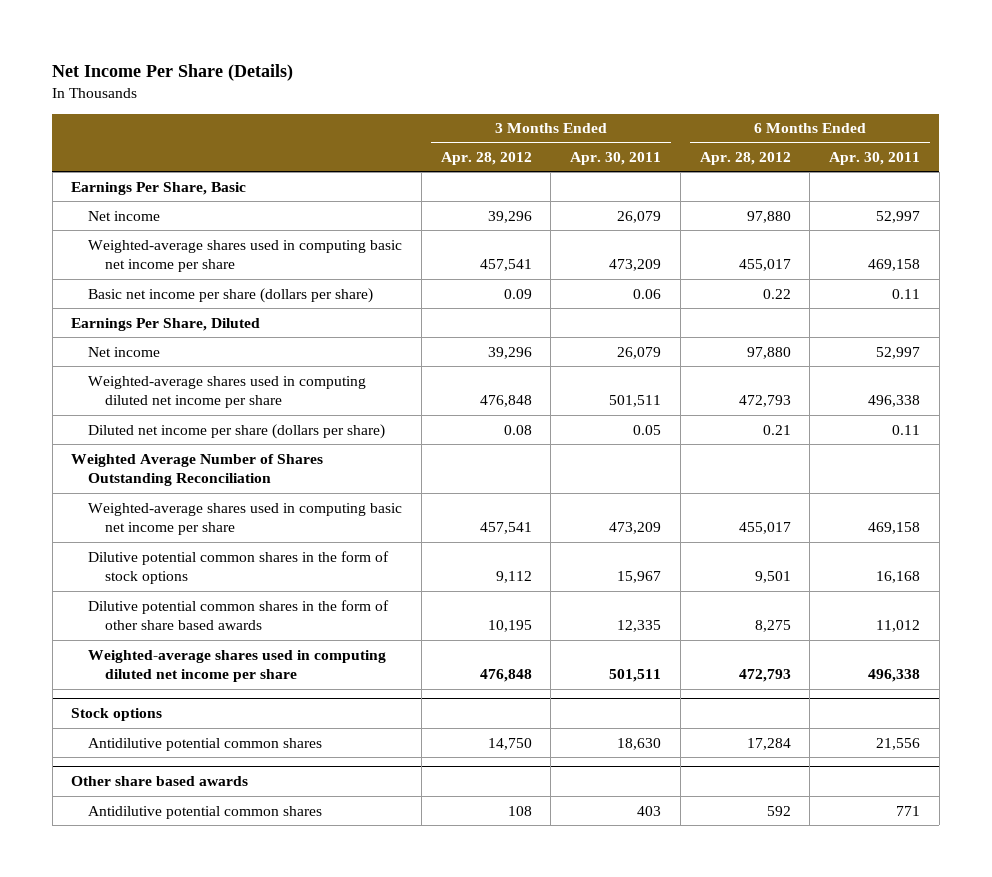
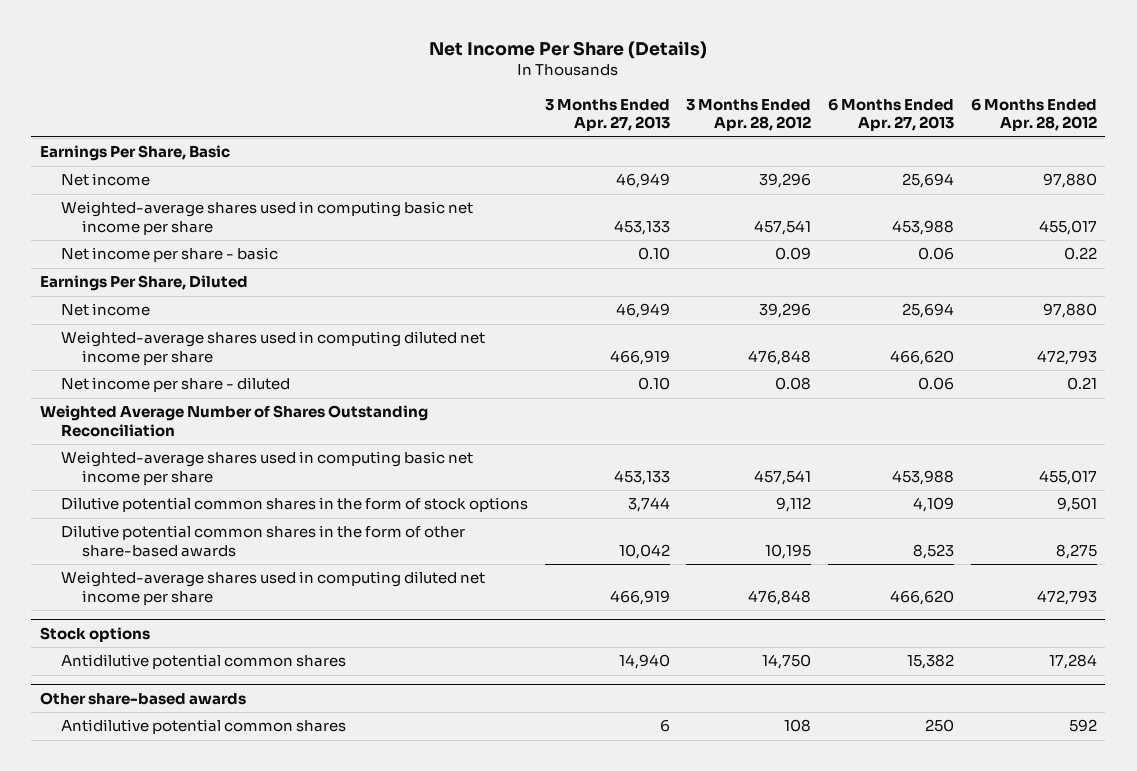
[570,152,662,166] Apr. 30, 2011 -> none
[829,152,921,166] Apr. 30, 2011 -> none
none -> [544,98,670,132] 3 Months Ended Apr. 27, 2013
none -> [828,97,955,132] 6 Months Ended Apr. 27, 2013
[88,287,374,303] Basic net income per share (dollars per share) -> [60,247,278,263] Net income per share - basic
[88,423,386,439] Diluted net income per share (dollars per share) -> [60,377,290,393] Net income per share - diluted
[88,599,390,631] Dilutive potential common shares in the form of other share based awards -> [60,525,465,557] Dilutive potential common shares in the form of other share-based awards
[71,776,249,787] Other share based awards -> [39,691,246,705] Other share-based awards

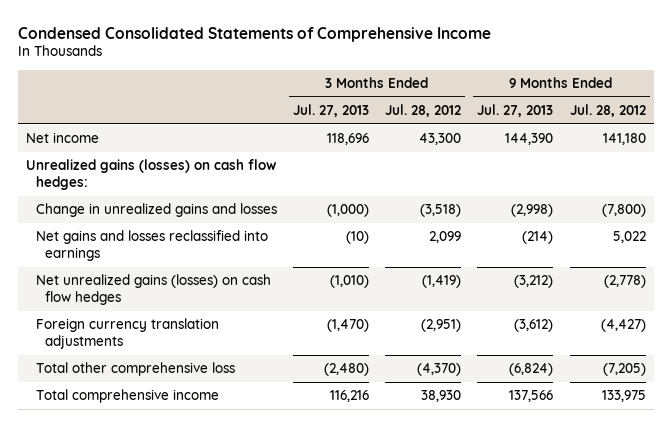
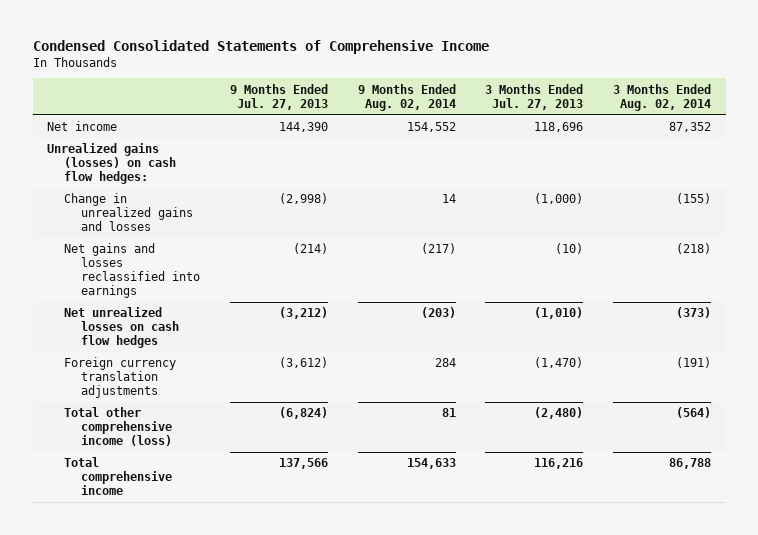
[385,104,462,118] Jul. 28, 2012 -> none
[569,104,646,118] Jul. 28, 2012 -> none
none -> [357,83,456,111] 9 Months Ended Aug. 02, 2014
none -> [612,83,711,111] 3 Months Ended Aug. 02, 2014
[35,274,271,306] Net unrealized gains (losses) on cash flow hedges -> [64,307,180,349] Net unrealized losses on cash flow hedges
[35,362,235,377] Total other comprehensive loss -> [64,407,173,447] Total other comprehensive income (loss)

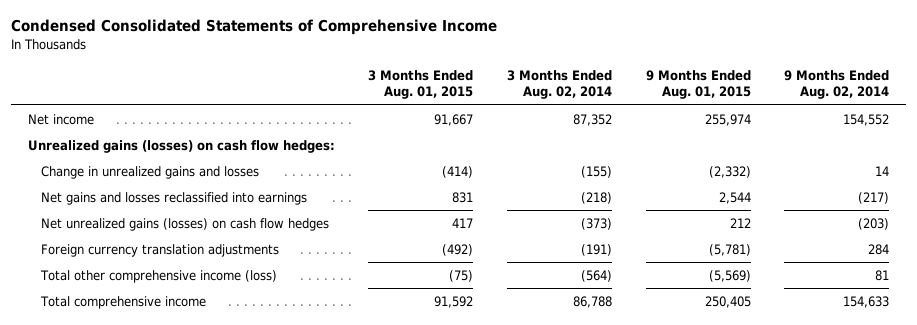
[229,83,328,110] 9 Months Ended Jul. 27, 2013 -> none
[485,83,584,110] 3 Months Ended Jul. 27, 2013 -> none
none -> [368,70,474,100] 3 Months Ended Aug. 01, 2015
none -> [645,70,751,100] 9 Months Ended Aug. 01, 2015
[64,307,180,349] Net unrealized losses on cash flow hedges -> [40,217,329,231] Net unrealized gains (losses) on cash flow hedges

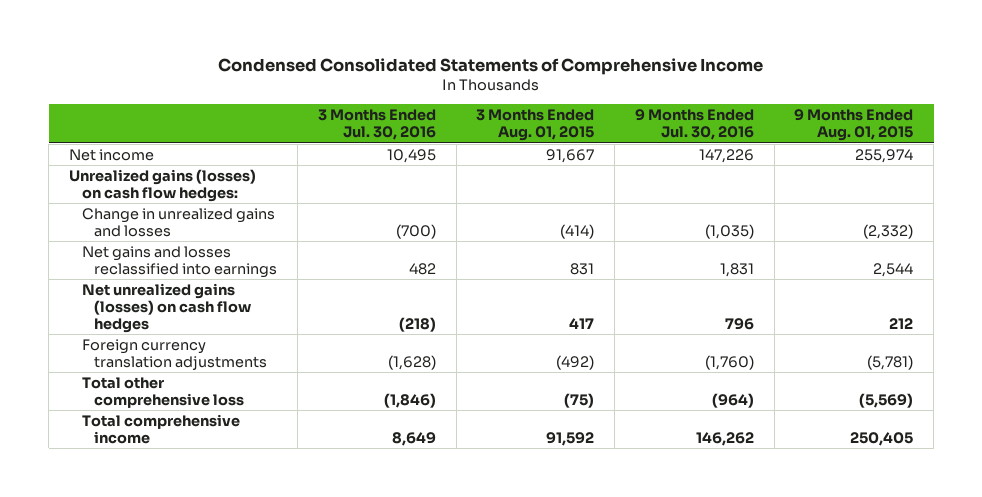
[506,70,612,100] 3 Months Ended Aug. 02, 2014 -> none
[784,70,890,100] 9 Months Ended Aug. 02, 2014 -> none
none -> [317,109,436,141] 3 Months Ended Jul. 30, 2016
none -> [634,109,754,141] 9 Months Ended Jul. 30, 2016
[39,269,277,283] Total other comprehensive income (loss) -> [81,376,245,408] Total other comprehensive loss

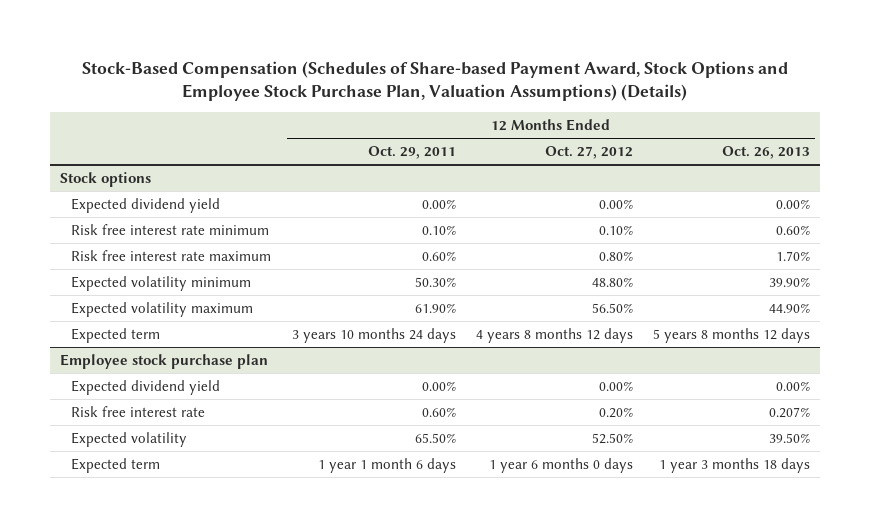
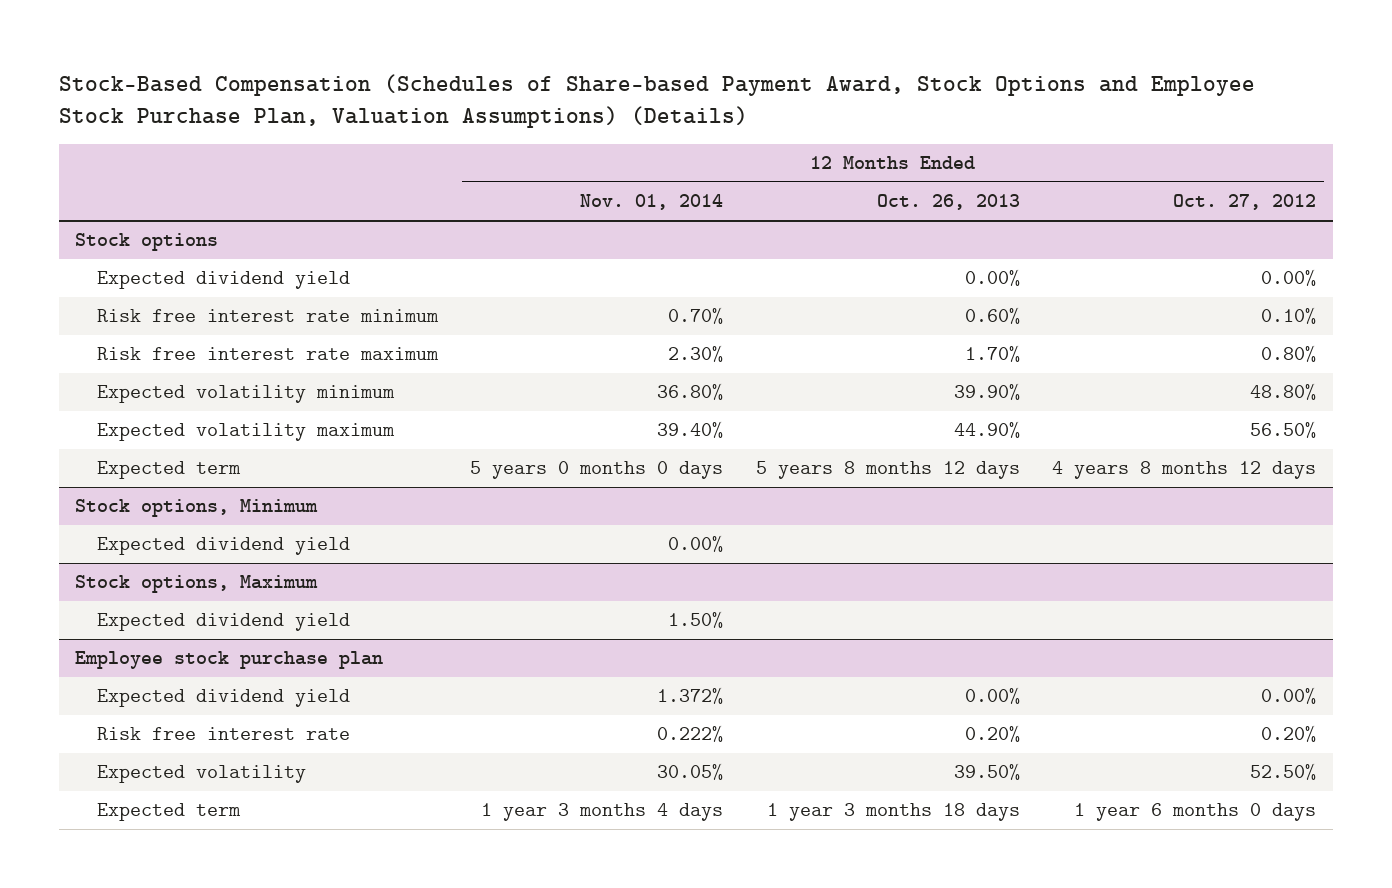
[367,146,456,160] Oct. 29, 2011 -> none
none -> [580,194,724,211] Nov. 01, 2014
none -> [75,499,319,518] Stock options, Minimum
none -> [96,537,350,556] Expected dividend yield
none -> [75,575,319,594] Stock options, Maximum
none -> [96,613,350,632] Expected dividend yield
[769,406,811,418] 0.207% -> [964,725,1020,743] 0.20%

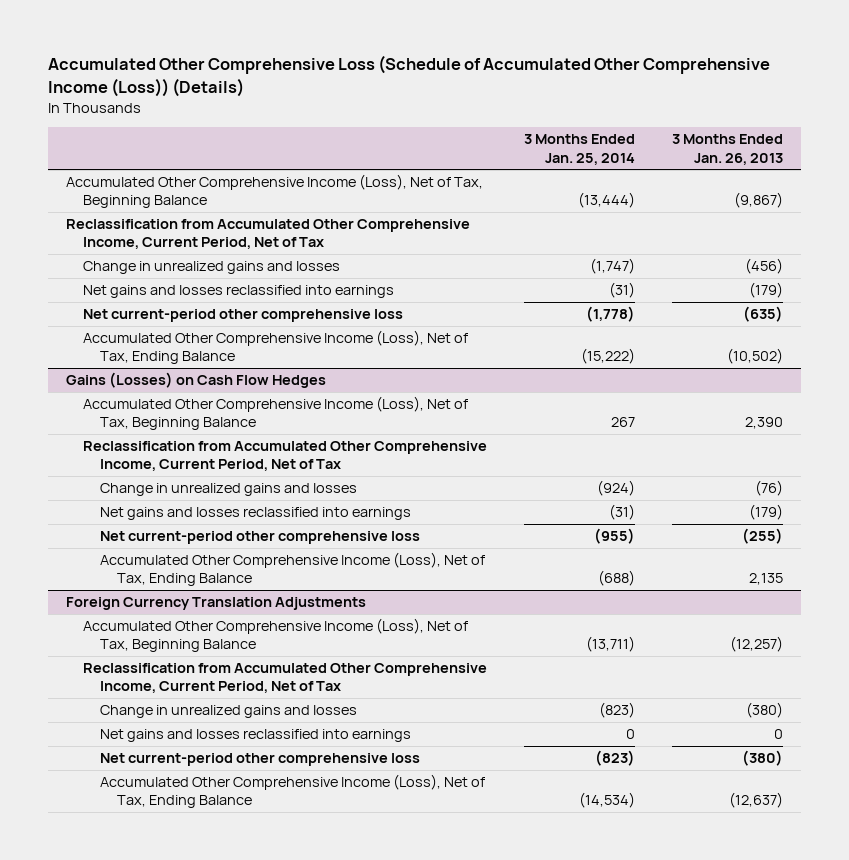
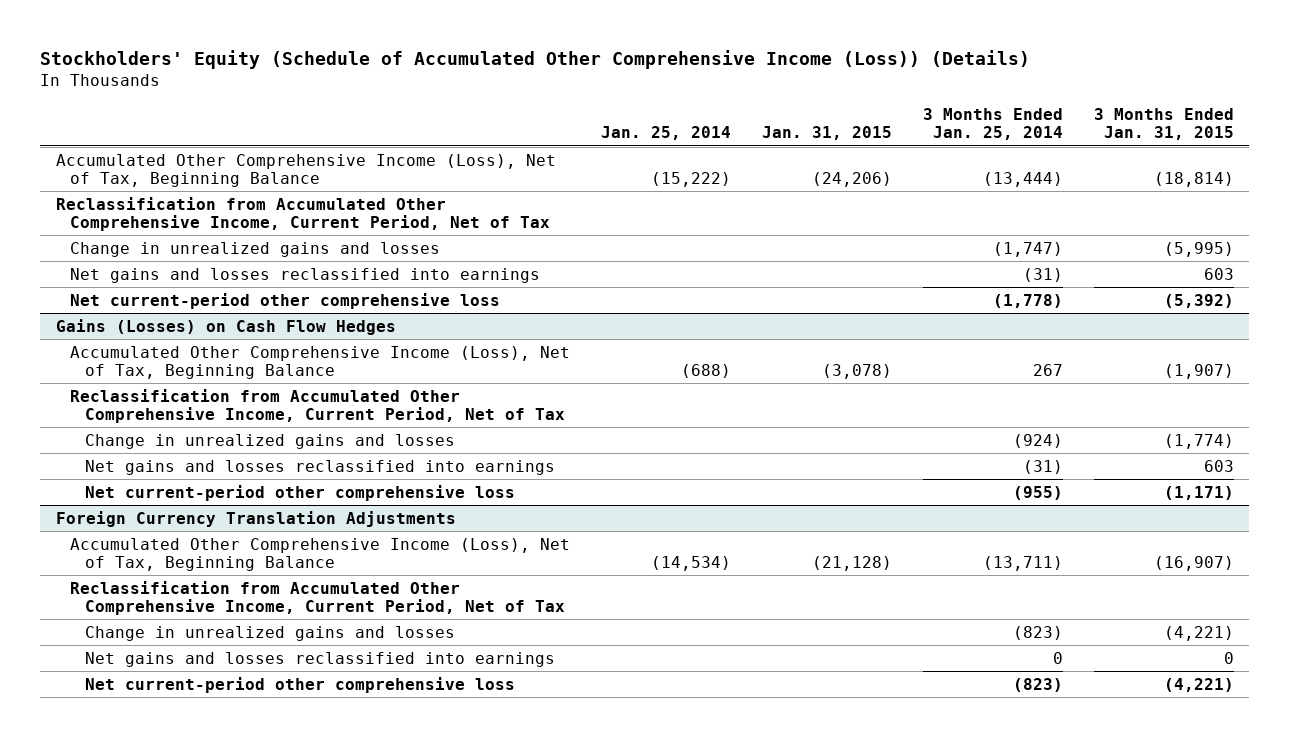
[47,55,770,98] Accumulated Other Comprehensive Loss (Schedule of Accumulated Other Comprehensive Income (Loss)) (Details) -> [40,49,1031,69] Stockholders' Equity (Schedule of Accumulated Other Comprehensive Income (Loss)) (Details)
[671,134,783,165] 3 Months Ended Jan. 26, 2013 -> none
none -> [601,126,732,141] Jan. 25, 2014
none -> [761,126,892,141] Jan. 31, 2015
none -> [1093,108,1234,141] 3 Months Ended Jan. 31, 2015
[83,330,469,365] Accumulated Other Comprehensive Income (Loss), Net of Tax, Ending Balance -> none
[99,552,485,587] Accumulated Other Comprehensive Income (Loss), Net of Tax, Ending Balance -> none
[99,774,485,809] Accumulated Other Comprehensive Income (Loss), Net of Tax, Ending Balance -> none

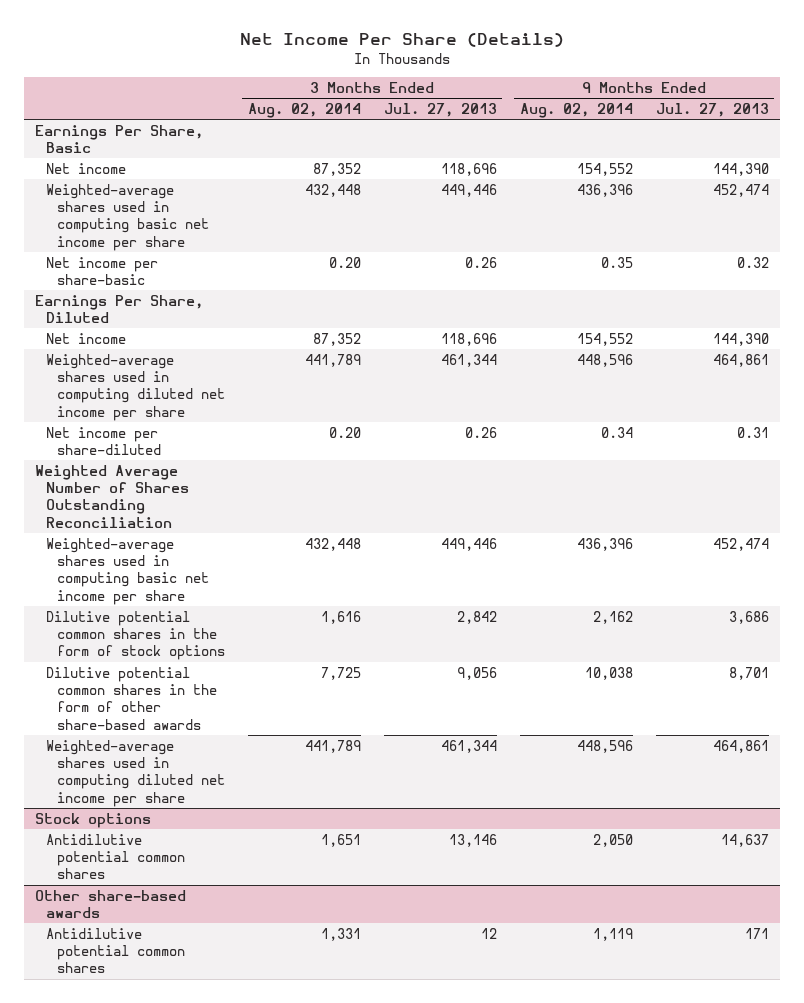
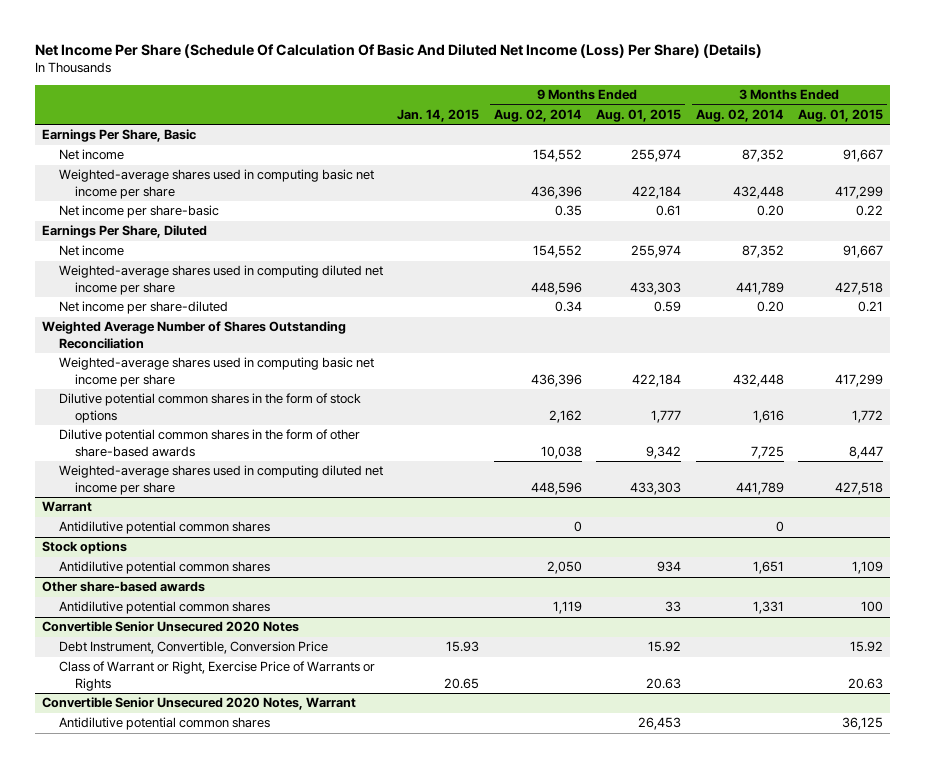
[239,33,564,48] Net Income Per Share (Details) -> [35,43,763,58] Net Income Per Share (Schedule Of Calculation Of Basic And Diluted Net Income (Loss) Per Share) (Details)
[383,103,497,118] Jul. 27, 2013 -> none
[655,103,769,118] Jul. 27, 2013 -> none
none -> [397,108,480,122] Jan. 14, 2015
none -> [596,108,682,122] Aug. 01, 2015
none -> [798,108,884,122] Aug. 01, 2015
none -> [42,501,93,513] Warrant
none -> [58,521,270,535] Antidilutive potential common shares
none -> [42,621,300,633] Convertible Senior Unsecured 2020 Notes
none -> [58,641,328,655] Debt Instrument, Convertible, Conversion Price
none -> [58,661,375,691] Class of Warrant or Right, Exercise Price of Warrants or Rights
none -> [42,697,357,711] Convertible Senior Unsecured 2020 Notes, Warrant
none -> [58,717,270,731] Antidilutive potential common shares

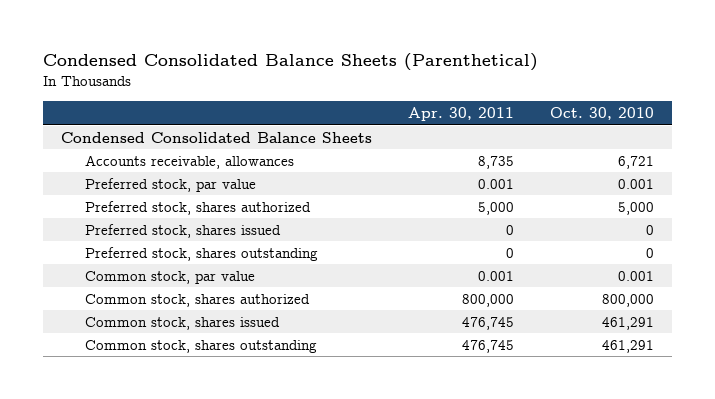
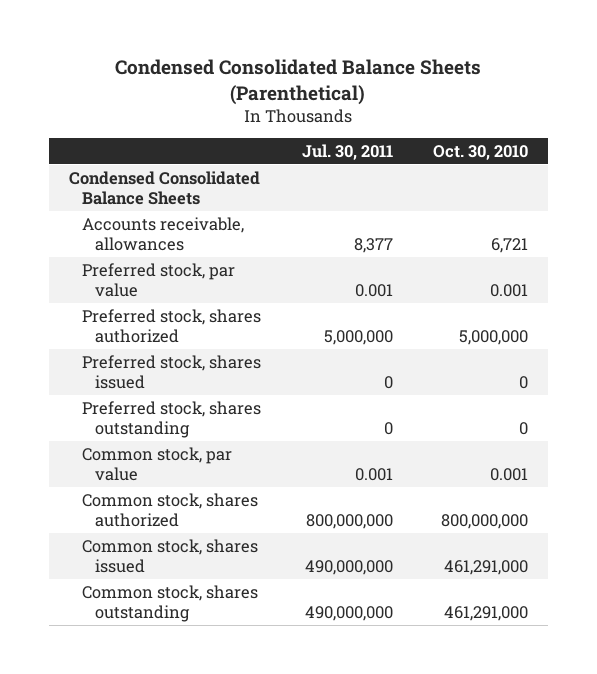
[408,106,515,121] Apr. 30, 2011 -> none
none -> [301,143,393,160] Jul. 30, 2011
[617,201,654,215] 5,000 -> [458,330,528,346] 5,000,000
[601,293,654,307] 800,000 -> [440,514,528,530] 800,000,000
[601,316,654,330] 461,291 -> [443,560,528,576] 461,291,000
[601,339,654,353] 461,291 -> [443,606,528,622] 461,291,000

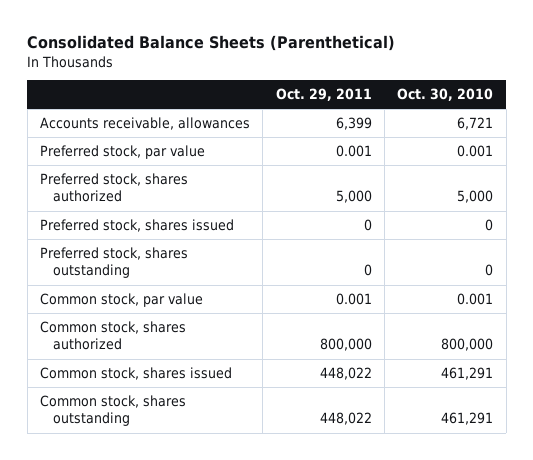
[115,59,482,105] Condensed Consolidated Balance Sheets (Parenthetical) -> [27,35,396,52] Consolidated Balance Sheets (Parenthetical)
[301,143,393,160] Jul. 30, 2011 -> none
none -> [275,88,372,102] Oct. 29, 2011
[68,170,260,206] Condensed Consolidated Balance Sheets -> none
[458,330,528,346] 5,000,000 -> [457,190,494,204] 5,000
[440,514,528,530] 800,000,000 -> [441,338,494,352] 800,000
[443,560,528,576] 461,291,000 -> [441,367,494,381] 461,291
[443,606,528,622] 461,291,000 -> [441,412,494,426] 461,291

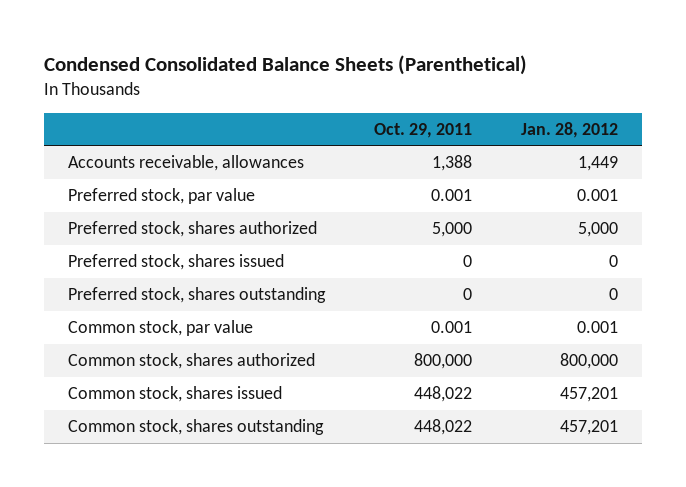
[27,35,396,52] Consolidated Balance Sheets (Parenthetical) -> [44,55,528,76] Condensed Consolidated Balance Sheets (Parenthetical)
[397,88,494,102] Oct. 30, 2010 -> none
none -> [520,121,618,138] Jan. 28, 2012
[335,117,372,131] 6,399 -> [432,155,473,172] 1,388

